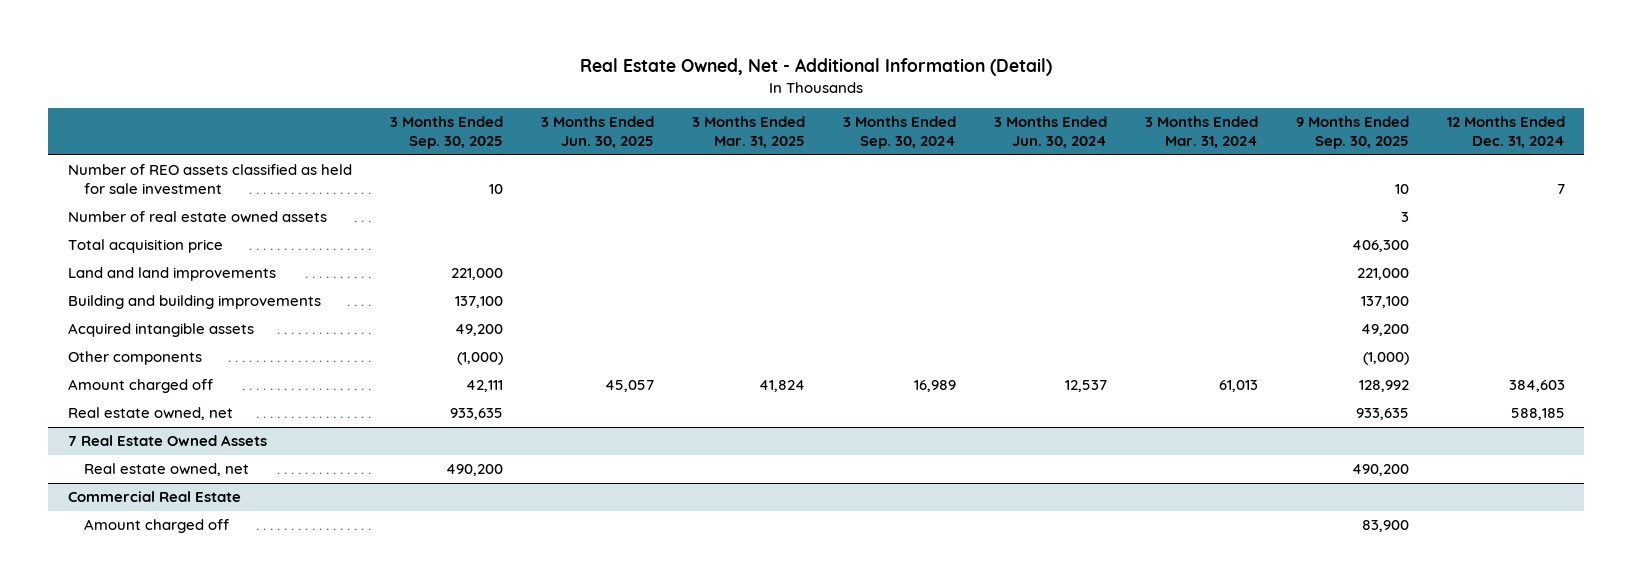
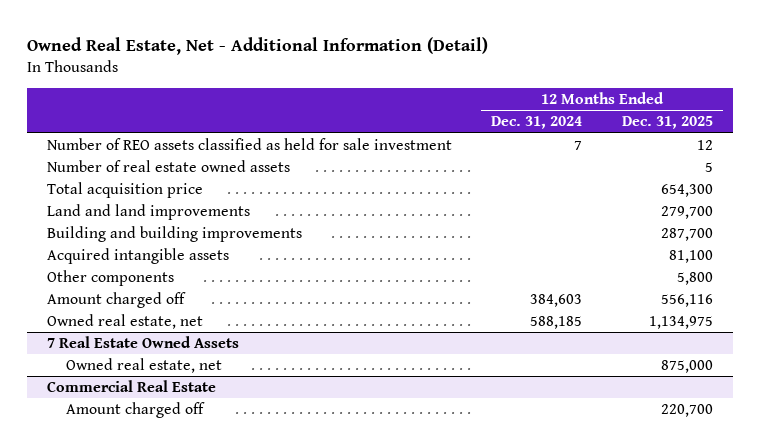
[580,58,1053,77] Real Estate Owned, Net - Additional Information (Detail) -> [26,37,488,56] Owned Real Estate, Net - Additional Information (Detail)
[389,116,503,150] 3 Months Ended Sep. 30, 2025 -> none
[540,116,654,149] 3 Months Ended Jun. 30, 2025 -> none
[691,116,805,149] 3 Months Ended Mar. 31, 2025 -> none
[842,116,956,150] 3 Months Ended Sep. 30, 2024 -> none
[993,116,1107,149] 3 Months Ended Jun. 30, 2024 -> none
[1144,116,1258,149] 3 Months Ended Mar. 31, 2024 -> none
[1295,116,1409,150] 9 Months Ended Sep. 30, 2025 -> none
none -> [621,116,713,130] Dec. 31, 2025
[67,407,233,421] Real estate owned, net -> [46,313,203,329] Owned real estate, net
[83,463,249,477] Real estate owned, net -> [65,357,222,373] Owned real estate, net

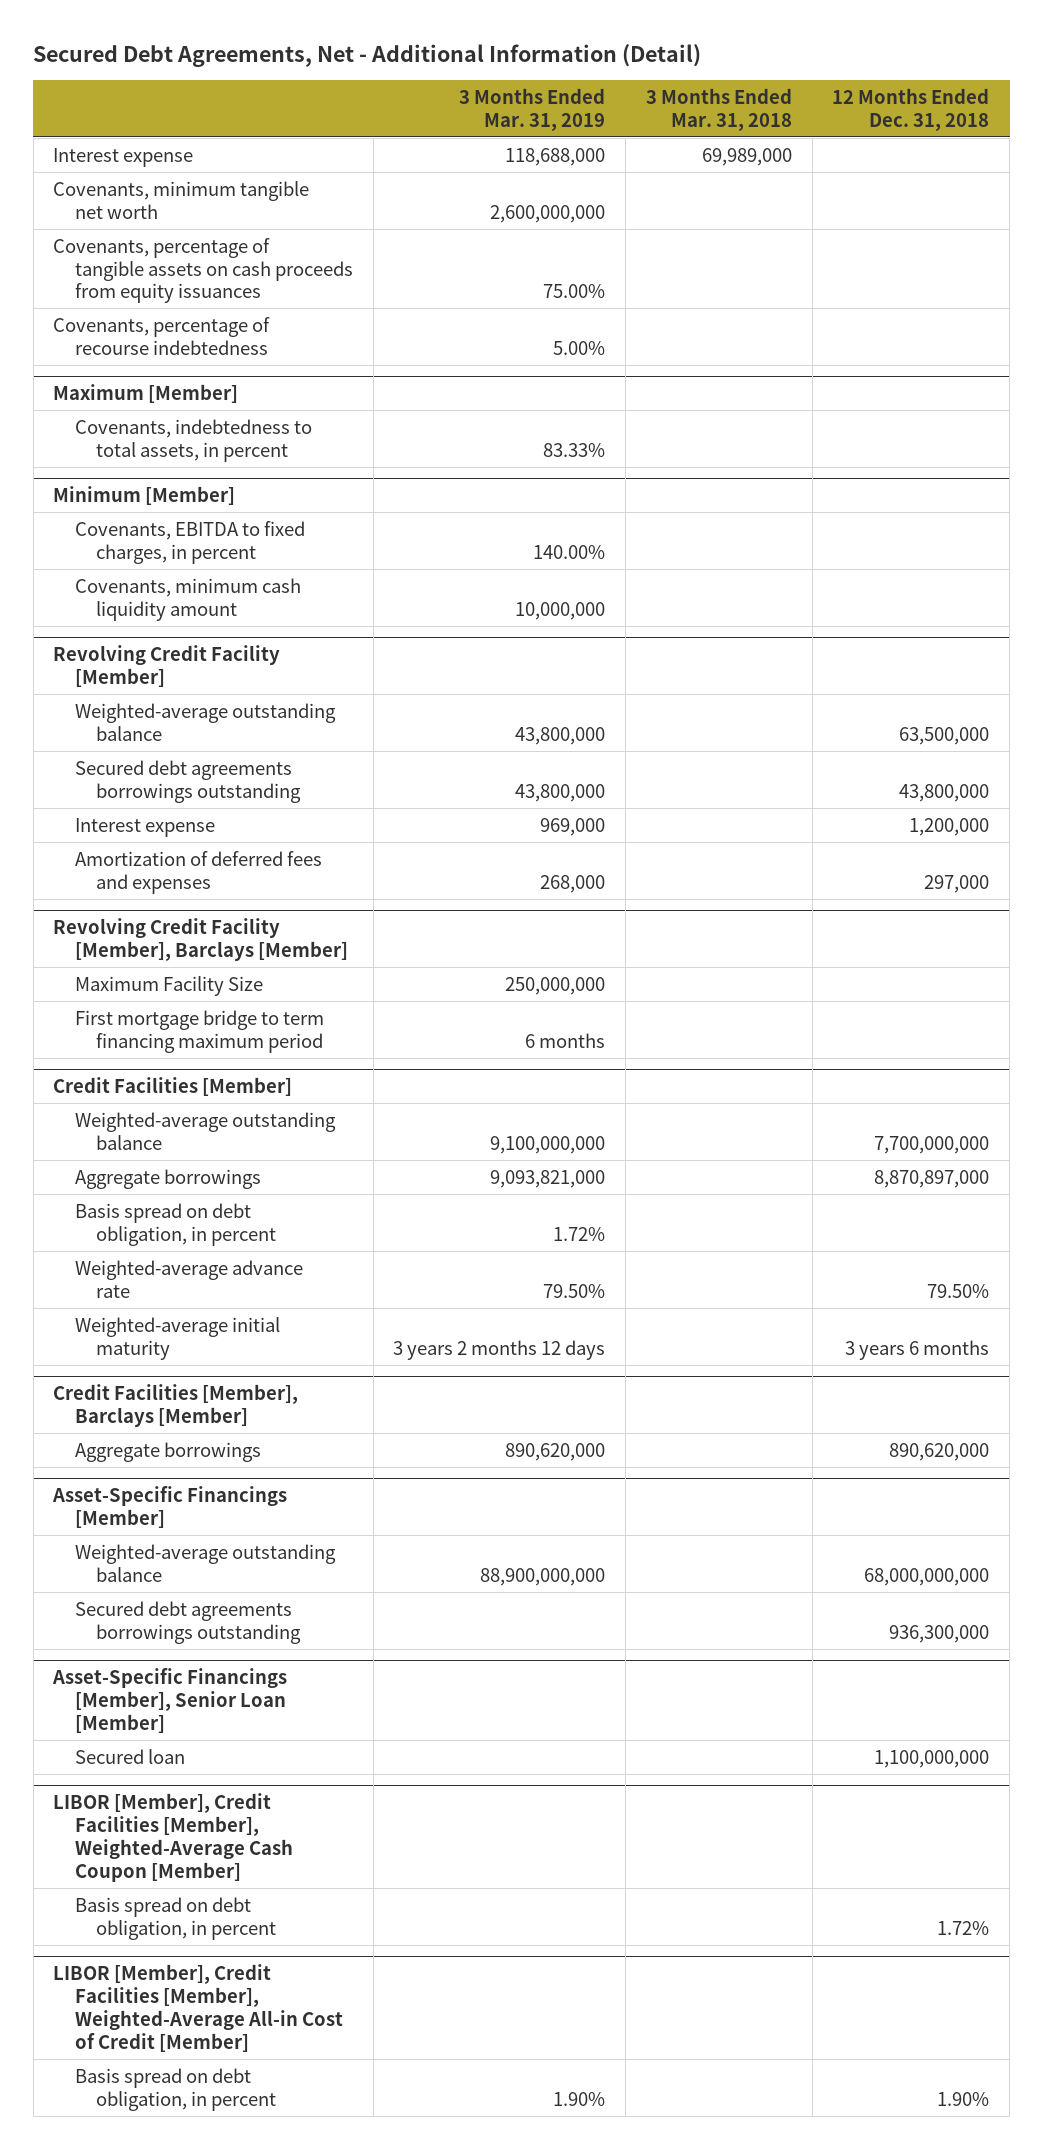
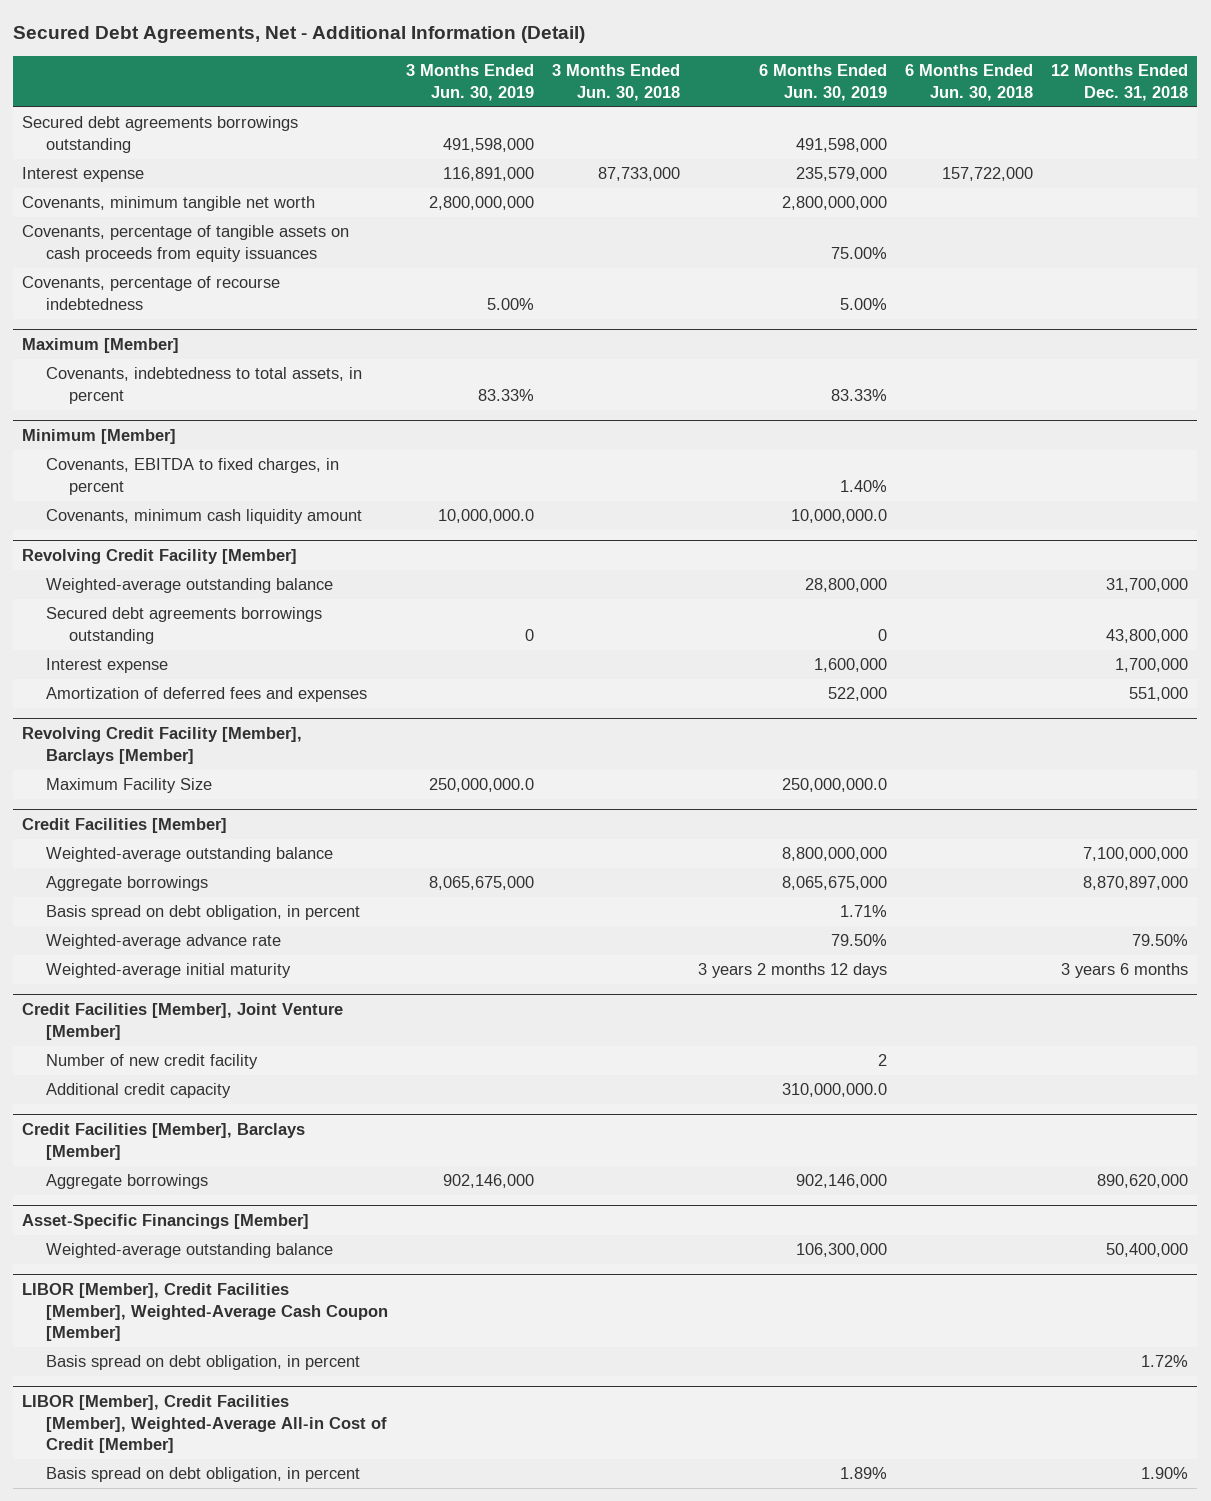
[459,88,606,131] 3 Months Ended Mar. 31, 2019 -> none
[645,88,792,131] 3 Months Ended Mar. 31, 2018 -> none
none -> [405,64,534,101] 3 Months Ended Jun. 30, 2019
none -> [551,64,680,101] 3 Months Ended Jun. 30, 2018
none -> [758,64,887,101] 6 Months Ended Jun. 30, 2019
none -> [904,64,1033,101] 6 Months Ended Jun. 30, 2018
none -> [22,116,299,153] Secured debt agreements borrowings outstanding
[899,726,990,745] 63,500,000 -> [1106,578,1189,593] 31,700,000
[909,817,990,836] 1,200,000 -> [1115,658,1189,673] 1,700,000
[924,874,990,893] 297,000 -> [1129,687,1189,702] 551,000
[74,1009,324,1053] First mortgage bridge to term financing maximum period -> none
[874,1135,990,1154] 7,700,000,000 -> [1083,847,1189,862] 7,100,000,000
none -> [22,1003,344,1040] Credit Facilities [Member], Joint Venture [Member]
none -> [45,1054,258,1070] Number of new credit facility
none -> [45,1083,231,1099] Additional credit capacity
[74,1600,302,1644] Secured debt agreements borrowings outstanding -> none
[52,1668,288,1733] Asset-Specific Financings [Member], Senior Loan [Member] -> none
[74,1748,185,1764] Secured loan -> none
[864,1567,990,1586] 68,000,000,000 -> [1106,1243,1189,1258] 50,400,000

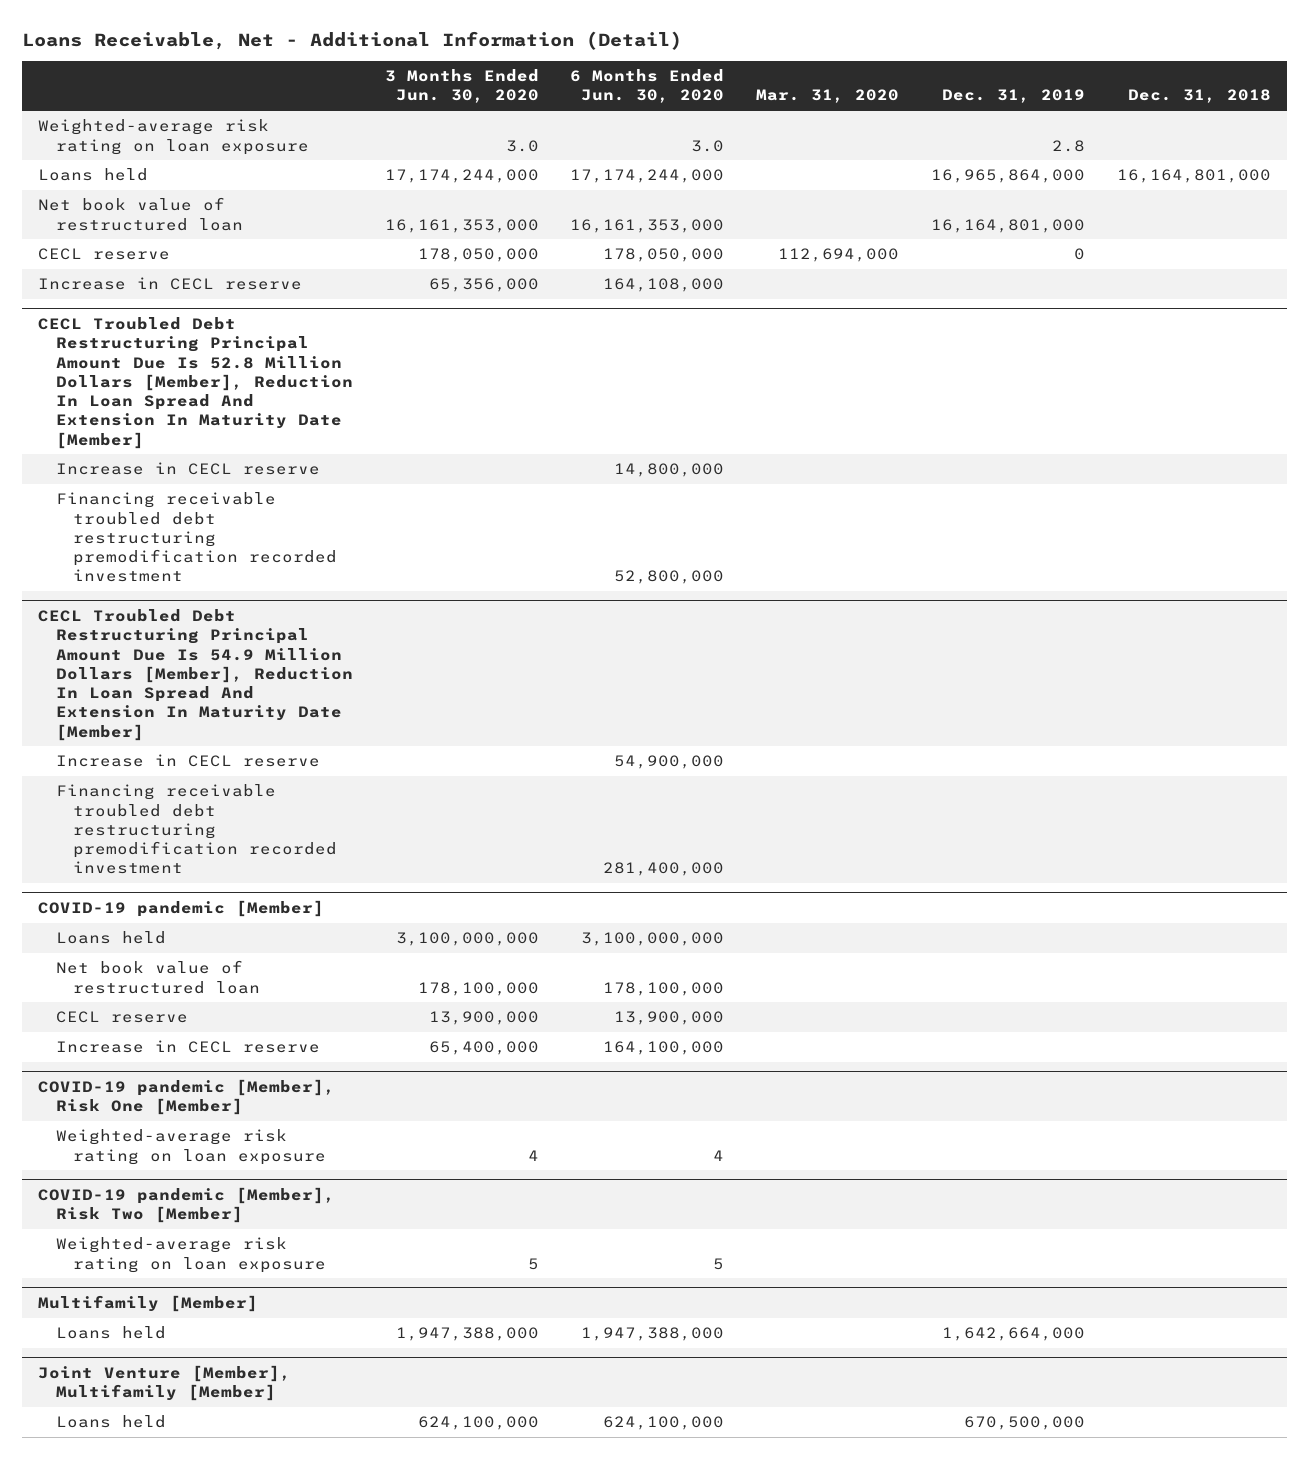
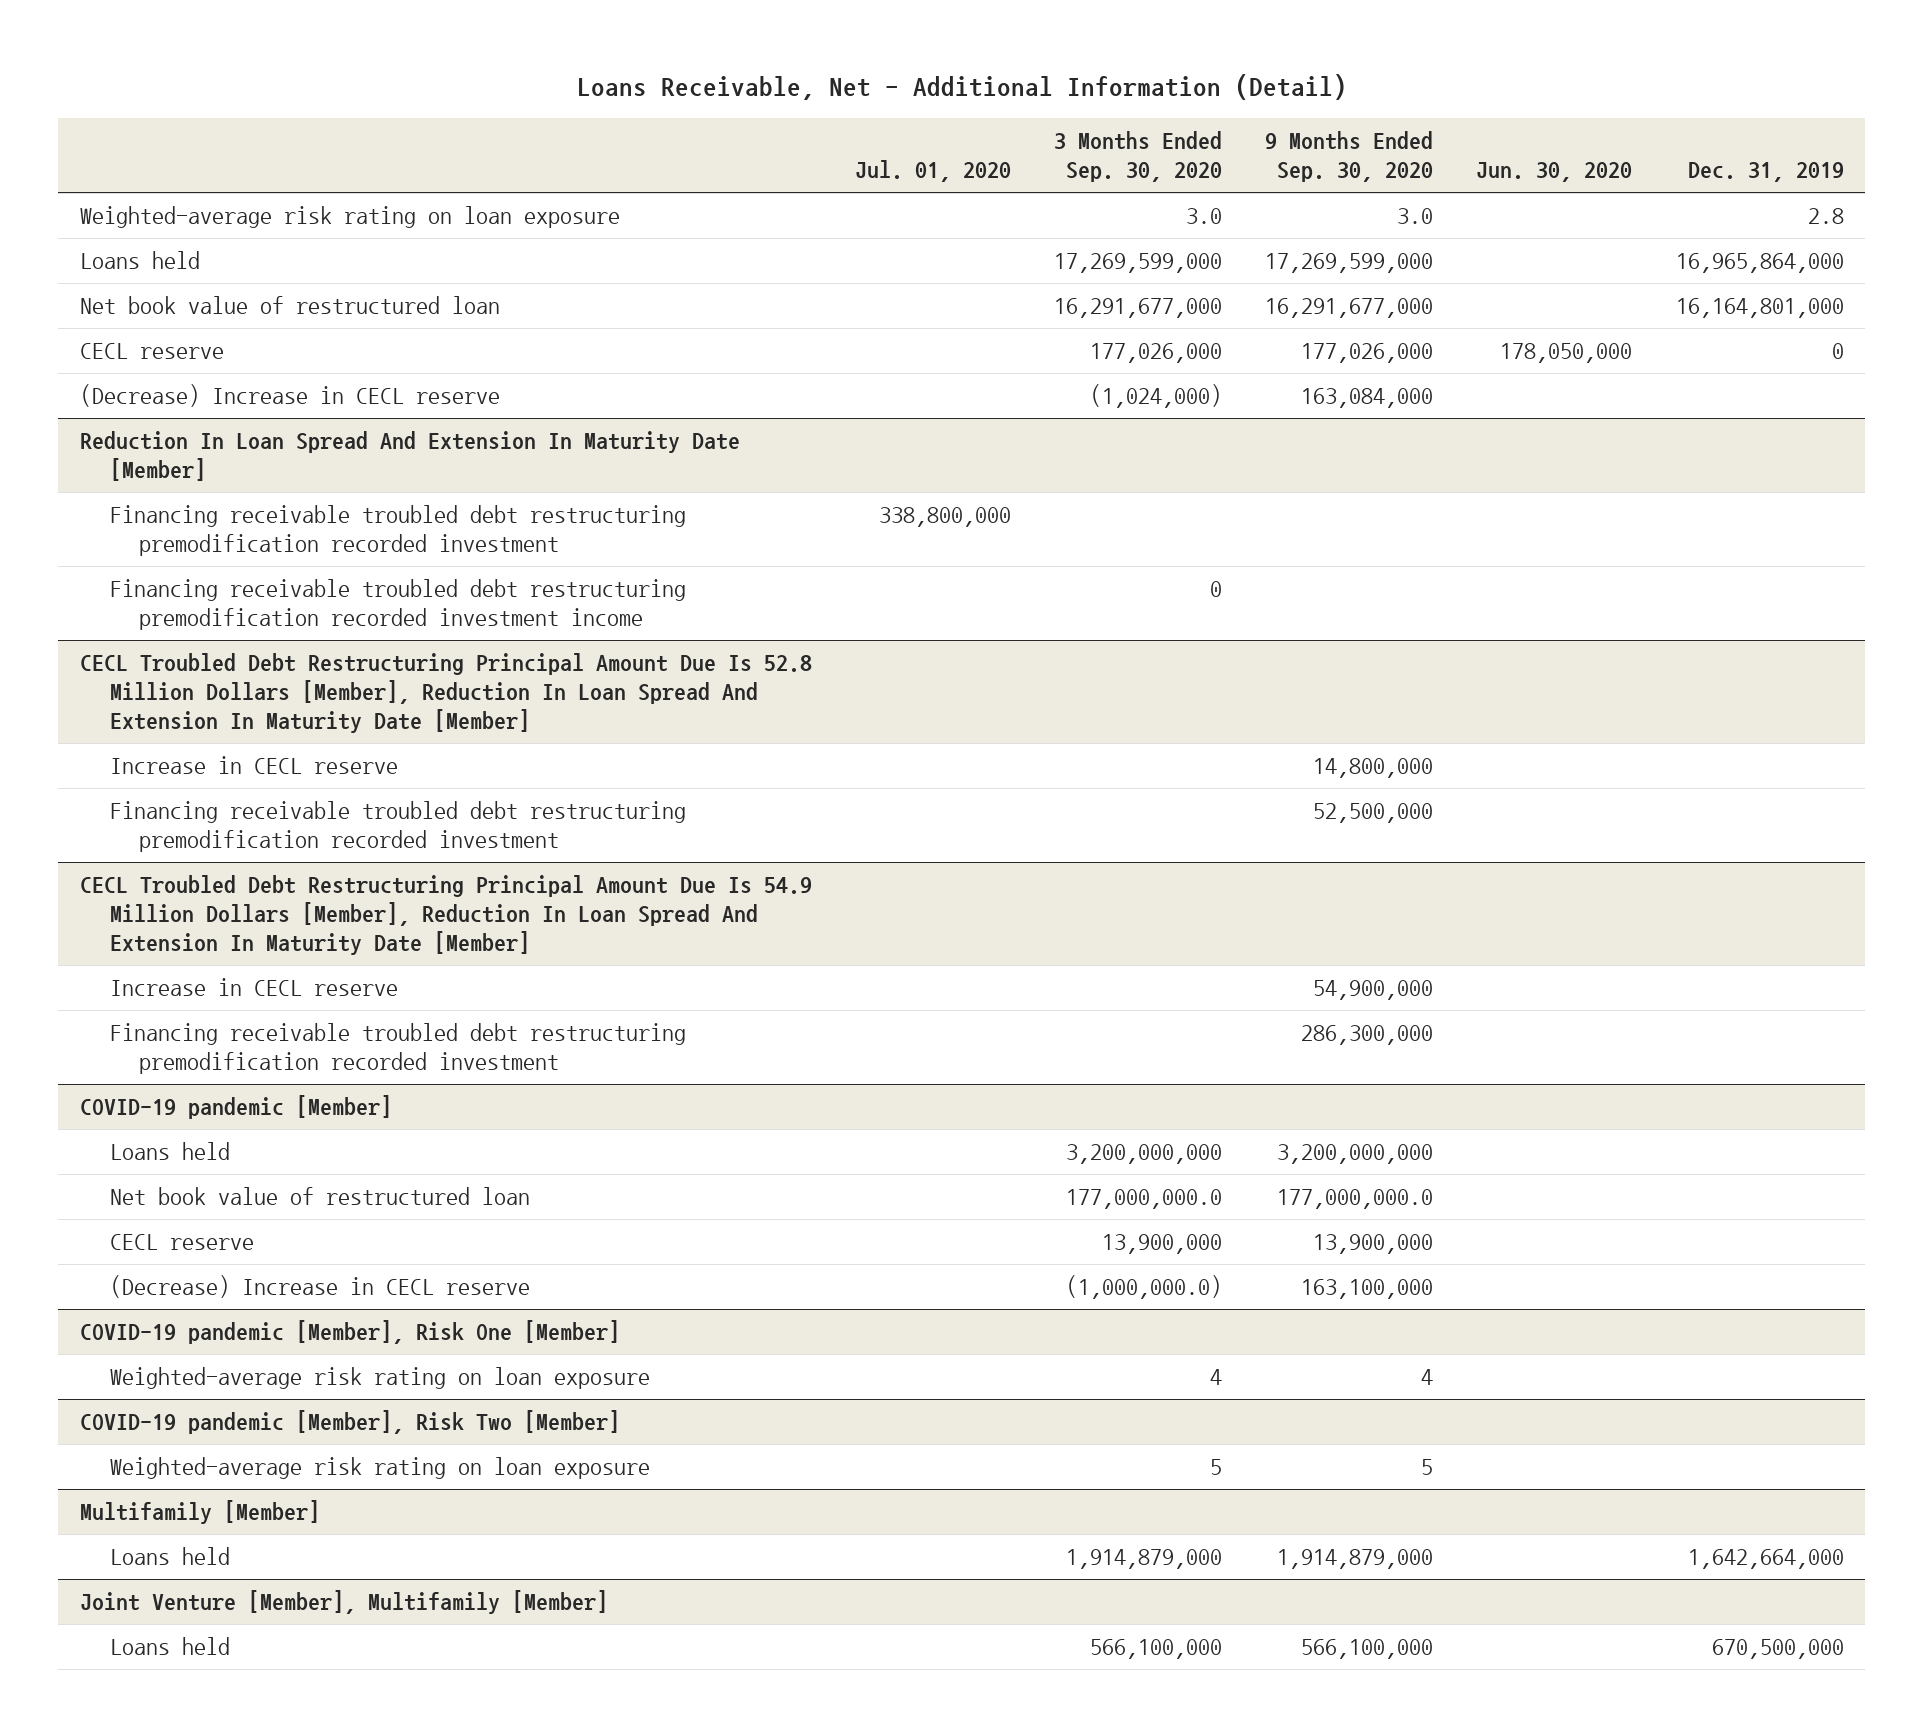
[384,68,539,104] 3 Months Ended Jun. 30, 2020 -> none
[570,68,725,104] 6 Months Ended Jun. 30, 2020 -> none
[756,89,900,104] Mar. 31, 2020 -> none
[1128,89,1272,104] Dec. 31, 2018 -> none
none -> [855,160,1012,183] Jul. 01, 2020
none -> [1054,131,1223,183] 3 Months Ended Sep. 30, 2020
none -> [1265,131,1434,183] 9 Months Ended Sep. 30, 2020
none -> [1476,162,1633,183] Jun. 30, 2020
[38,277,303,291] Increase in CECL reserve -> [79,384,500,408] (Decrease) Increase in CECL reserve
none -> [79,431,740,482] Reduction In Loan Spread And Extension In Maturity Date [Member]
none -> [109,505,686,557] Financing receivable troubled debt restructuring premodification recorded investment
none -> [109,579,686,631] Financing receivable troubled debt restructuring premodification recorded investment income
[55,1040,320,1054] Increase in CECL reserve -> [109,1275,530,1299] (Decrease) Increase in CECL reserve

